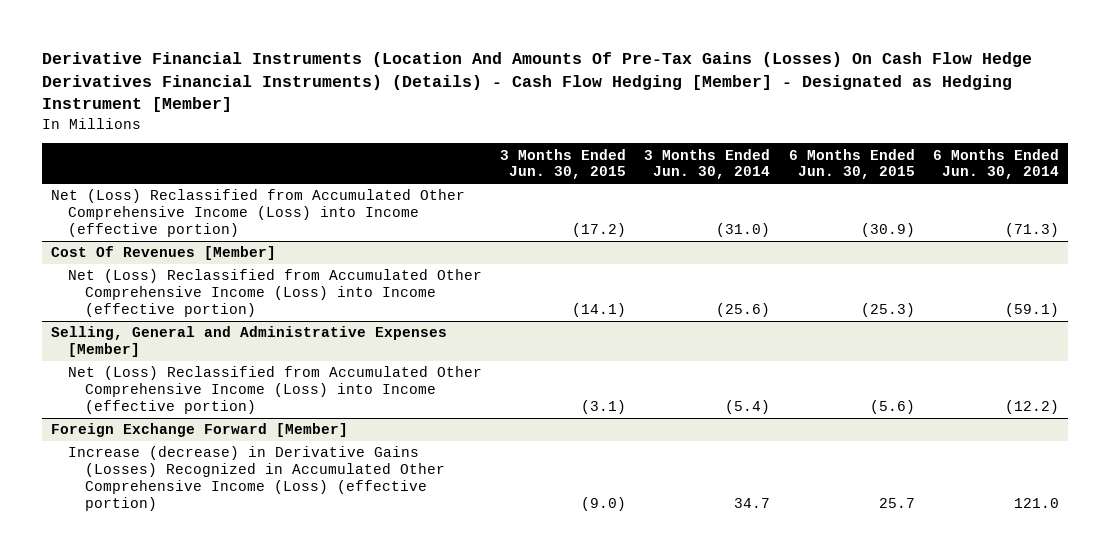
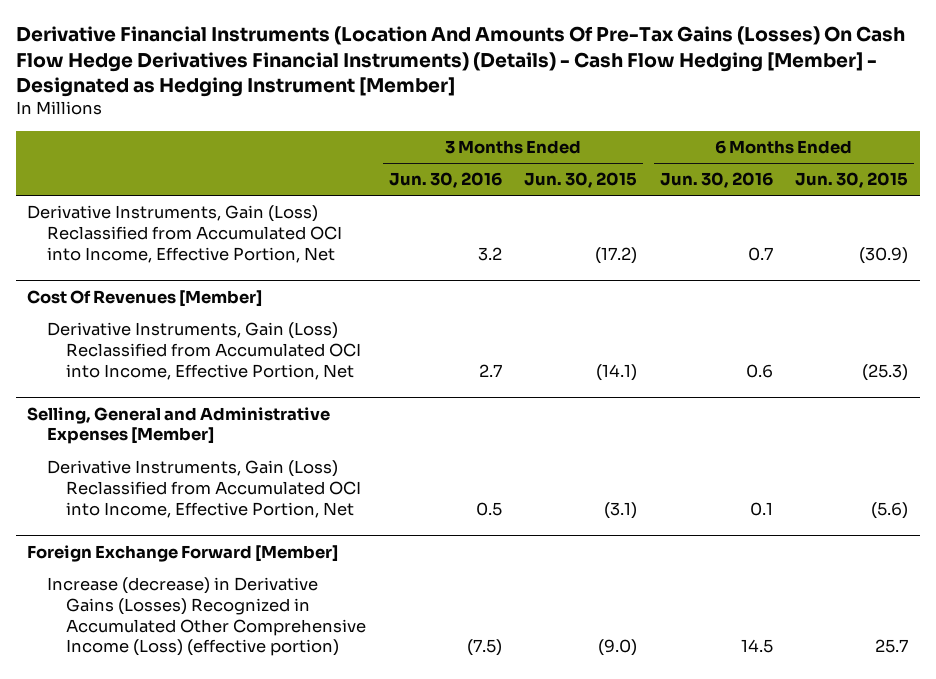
[644,148,771,180] 3 Months Ended Jun. 30, 2014 -> none
[932,148,1059,180] 6 Months Ended Jun. 30, 2014 -> none
none -> [388,172,502,189] Jun. 30, 2016
none -> [659,172,773,189] Jun. 30, 2016
[50,189,465,237] Net (Loss) Reclassified from Accumulated Other Comprehensive Income (Loss) into Income (effective portion) -> [27,205,342,263] Derivative Instruments, Gain (Loss) Reclassified from Accumulated OCI into Income, Effective Portion, Net
[67,269,482,317] Net (Loss) Reclassified from Accumulated Other Comprehensive Income (Loss) into Income (effective portion) -> [46,322,361,380] Derivative Instruments, Gain (Loss) Reclassified from Accumulated OCI into Income, Effective Portion, Net
[67,366,482,414] Net (Loss) Reclassified from Accumulated Other Comprehensive Income (Loss) into Income (effective portion) -> [46,460,361,518] Derivative Instruments, Gain (Loss) Reclassified from Accumulated OCI into Income, Effective Portion, Net

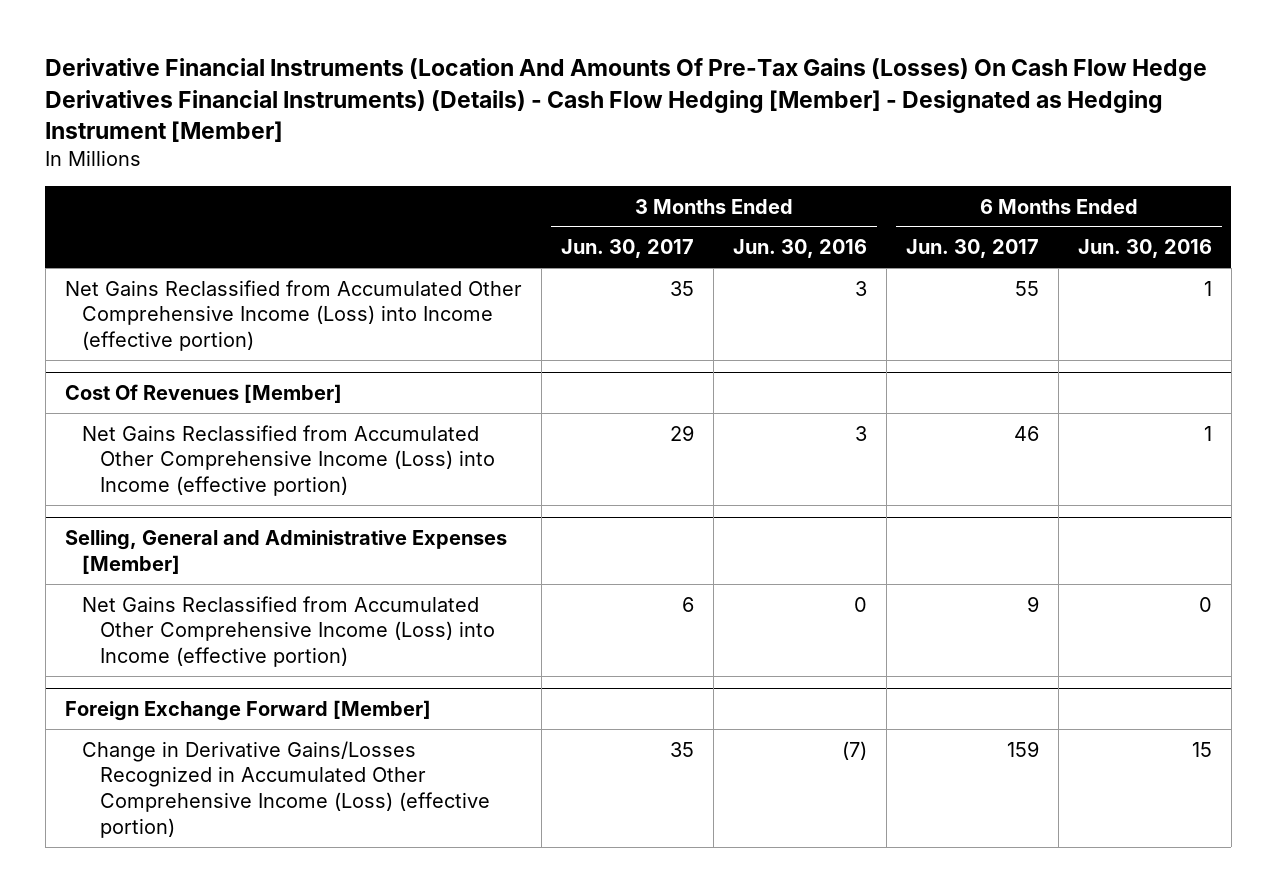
[524,172,638,189] Jun. 30, 2015 -> none
[795,172,909,189] Jun. 30, 2015 -> none
none -> [560,239,694,259] Jun. 30, 2017
none -> [905,239,1039,259] Jun. 30, 2017
[27,205,342,263] Derivative Instruments, Gain (Loss) Reclassified from Accumulated OCI into Income, Effective Portion, Net -> [64,279,522,352] Net Gains Reclassified from Accumulated Other Comprehensive Income (Loss) into Income (effective portion)
[477,246,502,261] 3.2 -> [854,280,867,296] 3
[747,246,773,261] 0.7 -> [1203,280,1212,296] 1
[46,322,361,380] Derivative Instruments, Gain (Loss) Reclassified from Accumulated OCI into Income, Effective Portion, Net -> [82,424,496,497] Net Gains Reclassified from Accumulated Other Comprehensive Income (Loss) into Income (effective portion)
[478,363,502,377] 2.7 -> [854,425,867,441] 3
[745,363,773,378] 0.6 -> [1203,425,1212,441] 1
[46,460,361,518] Derivative Instruments, Gain (Loss) Reclassified from Accumulated OCI into Income, Effective Portion, Net -> [82,595,496,668] Net Gains Reclassified from Accumulated Other Comprehensive Income (Loss) into Income (effective portion)
[475,501,502,516] 0.5 -> [853,596,867,612] 0
[749,501,773,516] 0.1 -> [1198,596,1212,612] 0
[46,577,366,657] Increase (decrease) in Derivative Gains (Losses) Recognized in Accumulated Other Comprehensive Income (Loss) (effective portion) -> [82,740,491,838] Change in Derivative Gains/Losses Recognized in Accumulated Other Comprehensive Income (Loss) (effective portion)
[466,639,502,657] (7.5) -> [841,740,867,760] (7)
[740,639,773,654] 14.5 -> [1191,741,1212,757] 15

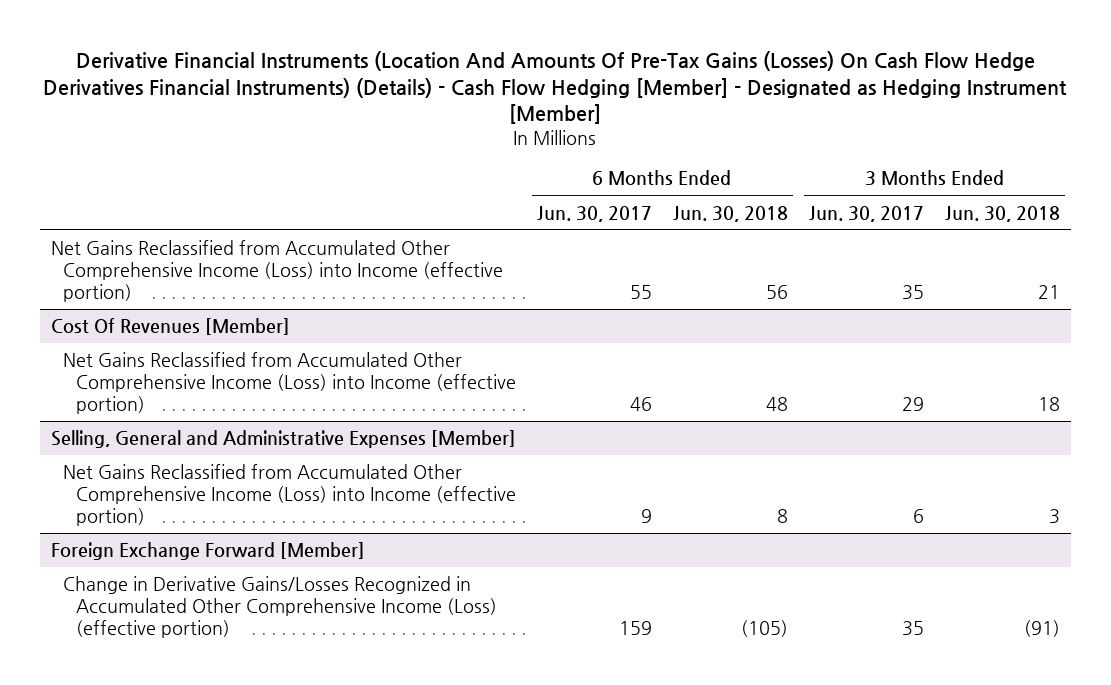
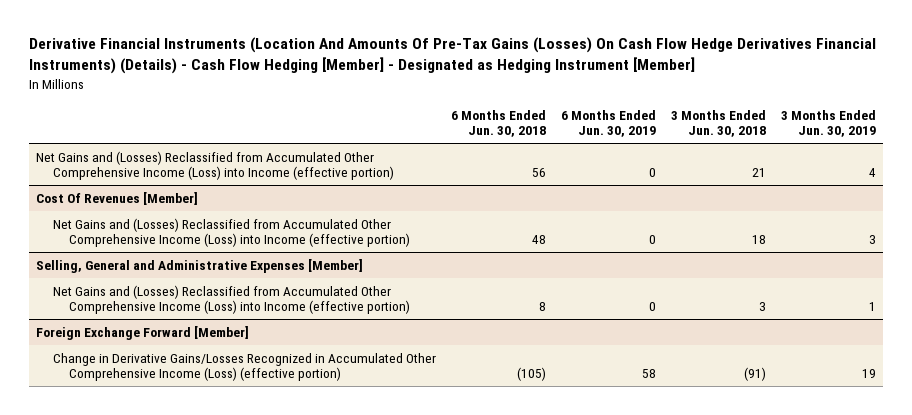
[536,205,652,222] Jun. 30, 2017 -> none
[809,205,925,222] Jun. 30, 2017 -> none
none -> [560,109,656,138] 6 Months Ended Jun. 30, 2019
none -> [780,109,876,138] 3 Months Ended Jun. 30, 2019
[50,240,504,302] Net Gains Reclassified from Accumulated Other Comprehensive Income (Loss) into Income (effective portion) -> [36,150,394,181] Net Gains and (Losses) Reclassified from Accumulated Other Comprehensive Income (Loss) into Income (effective portion)
[63,352,516,414] Net Gains Reclassified from Accumulated Other Comprehensive Income (Loss) into Income (effective portion) -> [52,217,411,248] Net Gains and (Losses) Reclassified from Accumulated Other Comprehensive Income (Loss) into Income (effective portion)
[63,464,516,526] Net Gains Reclassified from Accumulated Other Comprehensive Income (Loss) into Income (effective portion) -> [52,284,411,315] Net Gains and (Losses) Reclassified from Accumulated Other Comprehensive Income (Loss) into Income (effective portion)

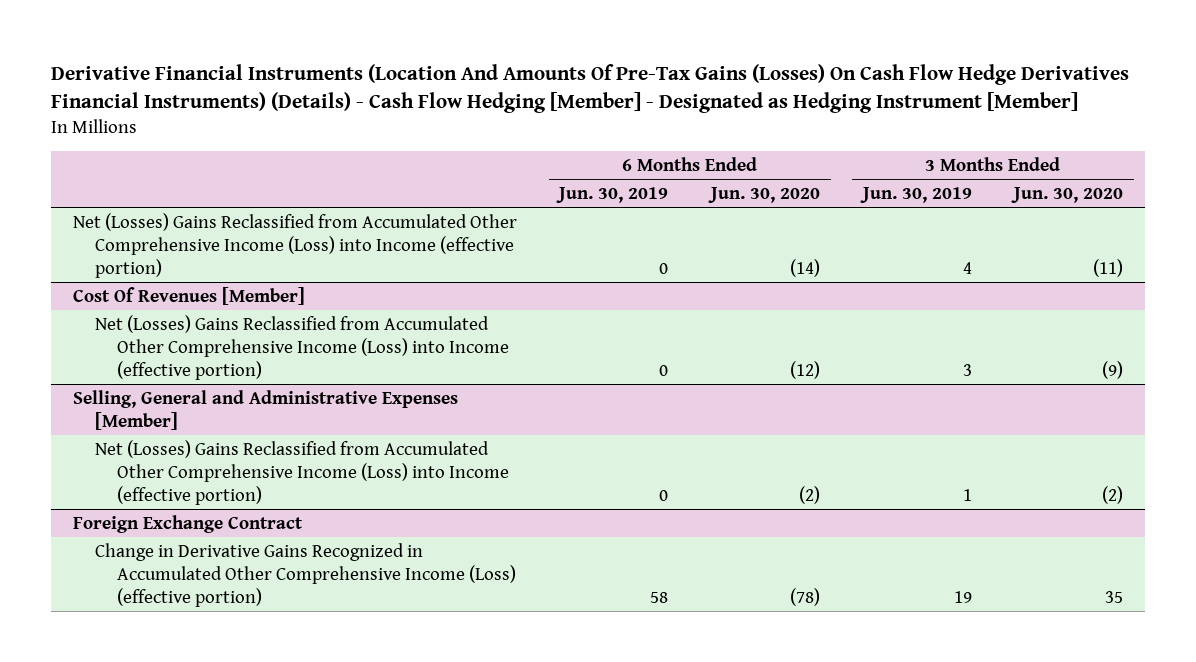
[450,109,546,138] 6 Months Ended Jun. 30, 2018 -> none
[670,109,766,138] 3 Months Ended Jun. 30, 2018 -> none
none -> [707,186,820,203] Jun. 30, 2020
none -> [1011,186,1124,203] Jun. 30, 2020
[36,150,394,181] Net Gains and (Losses) Reclassified from Accumulated Other Comprehensive Income (Loss) into Income (effective portion) -> [72,212,517,278] Net (Losses) Gains Reclassified from Accumulated Other Comprehensive Income (Loss) into Income (effective portion)
[52,217,411,248] Net Gains and (Losses) Reclassified from Accumulated Other Comprehensive Income (Loss) into Income (effective portion) -> [94,314,509,380] Net (Losses) Gains Reclassified from Accumulated Other Comprehensive Income (Loss) into Income (effective portion)
[52,284,411,315] Net Gains and (Losses) Reclassified from Accumulated Other Comprehensive Income (Loss) into Income (effective portion) -> [94,439,509,505] Net (Losses) Gains Reclassified from Accumulated Other Comprehensive Income (Loss) into Income (effective portion)
[36,325,250,340] Foreign Exchange Forward [Member] -> [72,514,303,533] Foreign Exchange Contract
[52,352,436,382] Change in Derivative Gains/Losses Recognized in Accumulated Other Comprehensive Income (Loss) (effective portion) -> [94,542,516,607] Change in Derivative Gains Recognized in Accumulated Other Comprehensive Income (Loss) (effective portion)

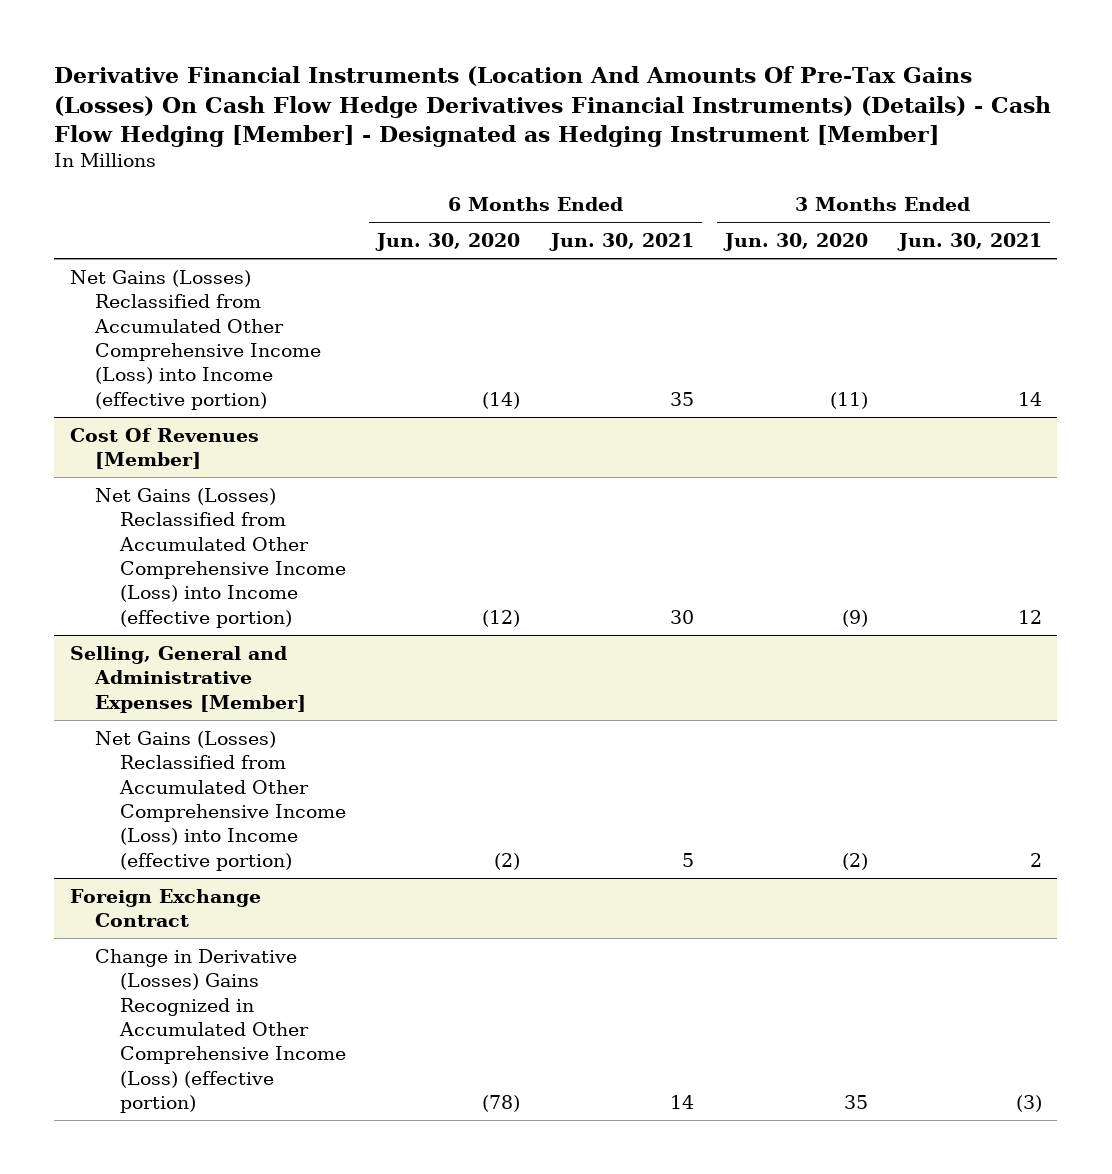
[556,186,669,203] Jun. 30, 2019 -> none
[859,186,972,203] Jun. 30, 2019 -> none
none -> [549,233,695,252] Jun. 30, 2021
none -> [896,233,1042,252] Jun. 30, 2021
[72,212,517,278] Net (Losses) Gains Reclassified from Accumulated Other Comprehensive Income (Loss) into Income (effective portion) -> [69,269,321,410] Net Gains (Losses) Reclassified from Accumulated Other Comprehensive Income (Loss) into Income (effective portion)
[94,314,509,380] Net (Losses) Gains Reclassified from Accumulated Other Comprehensive Income (Loss) into Income (effective portion) -> [94,487,347,628] Net Gains (Losses) Reclassified from Accumulated Other Comprehensive Income (Loss) into Income (effective portion)
[94,439,509,505] Net (Losses) Gains Reclassified from Accumulated Other Comprehensive Income (Loss) into Income (effective portion) -> [94,730,347,871] Net Gains (Losses) Reclassified from Accumulated Other Comprehensive Income (Loss) into Income (effective portion)
[94,542,516,607] Change in Derivative Gains Recognized in Accumulated Other Comprehensive Income (Loss) (effective portion) -> [94,948,347,1113] Change in Derivative (Losses) Gains Recognized in Accumulated Other Comprehensive Income (Loss) (effective portion)

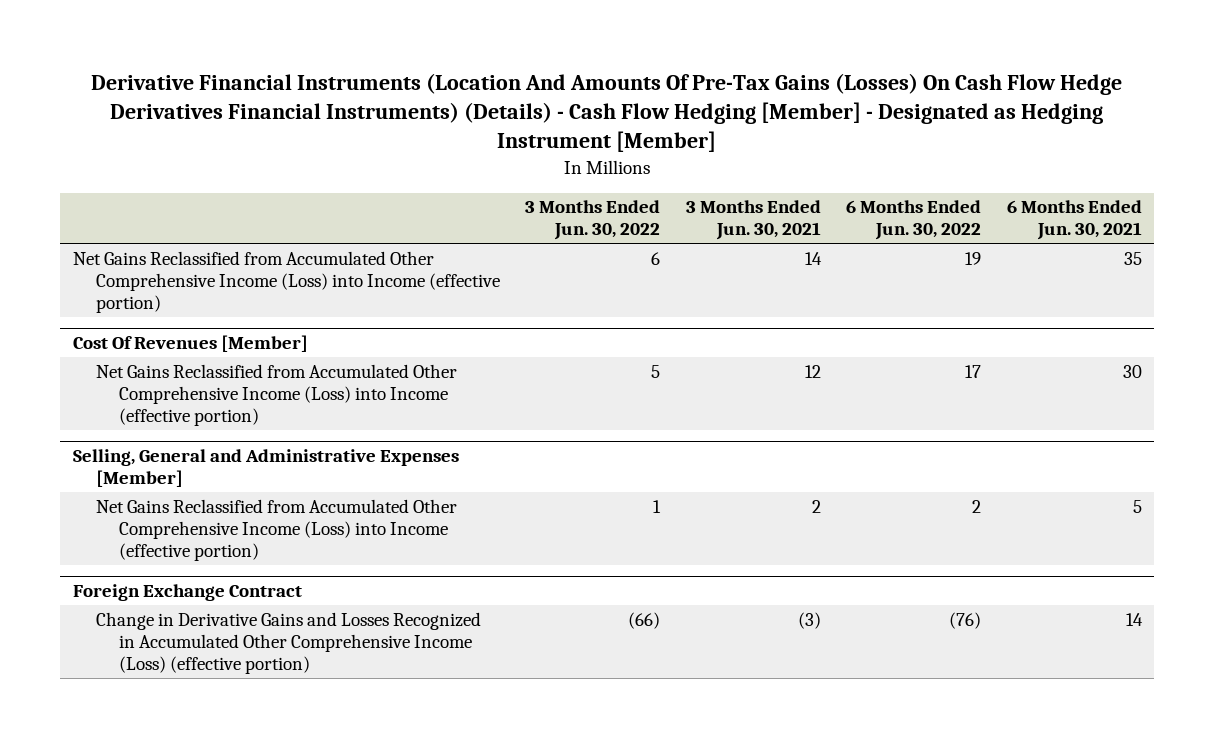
[375,233,521,252] Jun. 30, 2020 -> none
[722,233,868,252] Jun. 30, 2020 -> none
none -> [525,200,661,241] 3 Months Ended Jun. 30, 2022
none -> [846,200,982,241] 6 Months Ended Jun. 30, 2022
[69,269,321,410] Net Gains (Losses) Reclassified from Accumulated Other Comprehensive Income (Loss) into Income (effective portion) -> [73,250,500,314] Net Gains Reclassified from Accumulated Other Comprehensive Income (Loss) into Income (effective portion)
[94,487,347,628] Net Gains (Losses) Reclassified from Accumulated Other Comprehensive Income (Loss) into Income (effective portion) -> [95,363,457,427] Net Gains Reclassified from Accumulated Other Comprehensive Income (Loss) into Income (effective portion)
[94,730,347,871] Net Gains (Losses) Reclassified from Accumulated Other Comprehensive Income (Loss) into Income (effective portion) -> [95,498,457,562] Net Gains Reclassified from Accumulated Other Comprehensive Income (Loss) into Income (effective portion)
[94,948,347,1113] Change in Derivative (Losses) Gains Recognized in Accumulated Other Comprehensive Income (Loss) (effective portion) -> [95,611,481,675] Change in Derivative Gains and Losses Recognized in Accumulated Other Comprehensive Income (Loss) (effective portion)

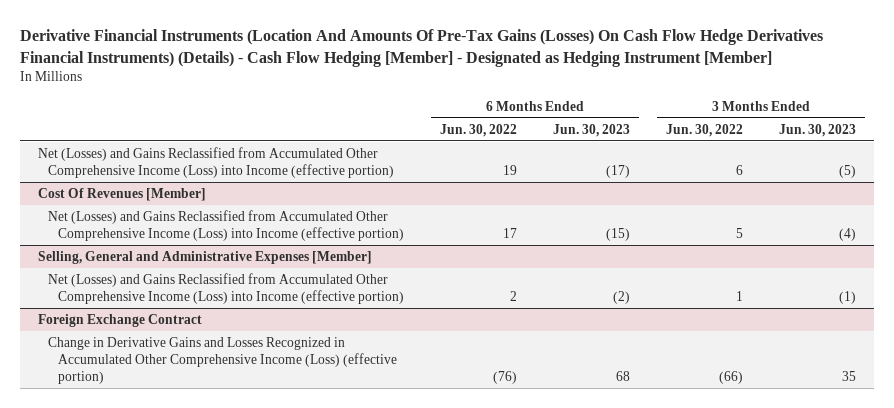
[685,200,821,241] 3 Months Ended Jun. 30, 2021 -> none
[1006,200,1142,241] 6 Months Ended Jun. 30, 2021 -> none
none -> [553,123,631,137] Jun. 30, 2023
none -> [779,123,857,137] Jun. 30, 2023
[73,250,500,314] Net Gains Reclassified from Accumulated Other Comprehensive Income (Loss) into Income (effective portion) -> [38,146,395,179] Net (Losses) and Gains Reclassified from Accumulated Other Comprehensive Income (Loss) into Income (effective portion)
[95,363,457,427] Net Gains Reclassified from Accumulated Other Comprehensive Income (Loss) into Income (effective portion) -> [48,209,404,242] Net (Losses) and Gains Reclassified from Accumulated Other Comprehensive Income (Loss) into Income (effective portion)
[95,498,457,562] Net Gains Reclassified from Accumulated Other Comprehensive Income (Loss) into Income (effective portion) -> [48,272,404,305] Net (Losses) and Gains Reclassified from Accumulated Other Comprehensive Income (Loss) into Income (effective portion)

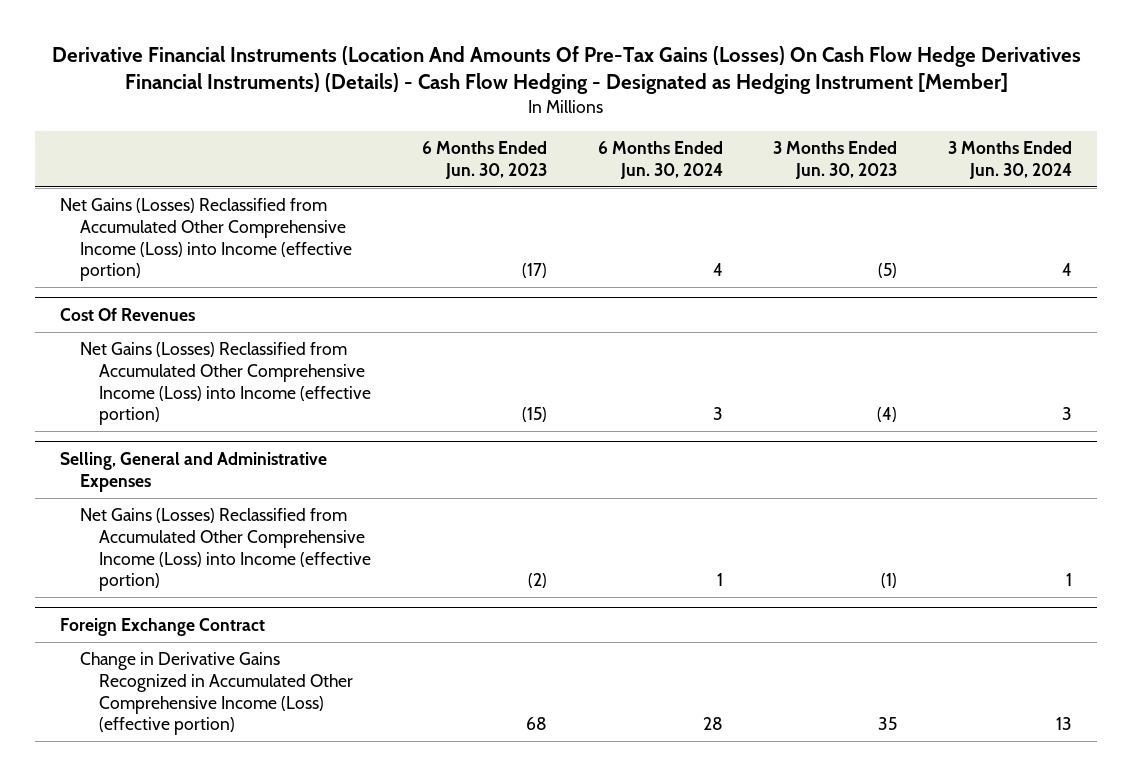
[20,29,824,67] Derivative Financial Instruments (Location And Amounts Of Pre-Tax Gains (Losses) On Cash Flow Hedge Derivatives Financial Instruments) (Details) - Cash Flow Hedging [Member] - Designated as Hedging Instrument [Member] -> [51,45,1081,95] Derivative Financial Instruments (Location And Amounts Of Pre-Tax Gains (Losses) On Cash Flow Hedge Derivatives Financial Instruments) (Details) - Cash Flow Hedging - Designated as Hedging Instrument [Member]
[440,123,518,137] Jun. 30, 2022 -> none
[666,123,744,137] Jun. 30, 2022 -> none
none -> [597,141,723,179] 6 Months Ended Jun. 30, 2024
none -> [947,141,1072,179] 3 Months Ended Jun. 30, 2024
[38,146,395,179] Net (Losses) and Gains Reclassified from Accumulated Other Comprehensive Income (Loss) into Income (effective portion) -> [59,198,352,282] Net Gains (Losses) Reclassified from Accumulated Other Comprehensive Income (Loss) into Income (effective portion)
[38,187,207,201] Cost Of Revenues [Member] -> [59,308,195,322] Cost Of Revenues
[48,209,404,242] Net (Losses) and Gains Reclassified from Accumulated Other Comprehensive Income (Loss) into Income (effective portion) -> [79,342,372,426] Net Gains (Losses) Reclassified from Accumulated Other Comprehensive Income (Loss) into Income (effective portion)
[38,250,373,264] Selling, General and Administrative Expenses [Member] -> [59,452,327,492] Selling, General and Administrative Expenses
[48,272,404,305] Net (Losses) and Gains Reclassified from Accumulated Other Comprehensive Income (Loss) into Income (effective portion) -> [79,508,372,592] Net Gains (Losses) Reclassified from Accumulated Other Comprehensive Income (Loss) into Income (effective portion)
[48,336,397,385] Change in Derivative Gains and Losses Recognized in Accumulated Other Comprehensive Income (Loss) (effective portion) -> [79,652,354,736] Change in Derivative Gains Recognized in Accumulated Other Comprehensive Income (Loss) (effective portion)

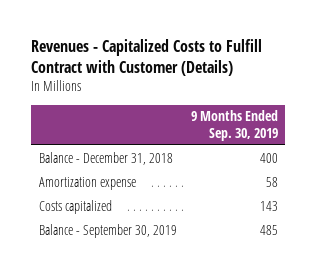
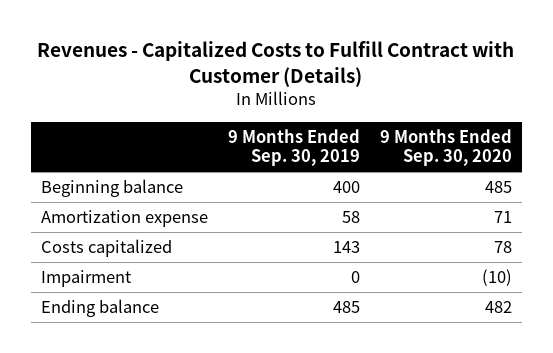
none -> [379,128,512,167] 9 Months Ended Sep. 30, 2020
[38,151,173,165] Balance - December 31, 2018 -> [41,179,184,198] Beginning balance
none -> [41,270,132,288] Impairment
[38,223,177,238] Balance - September 30, 2019 -> [41,299,160,318] Ending balance

